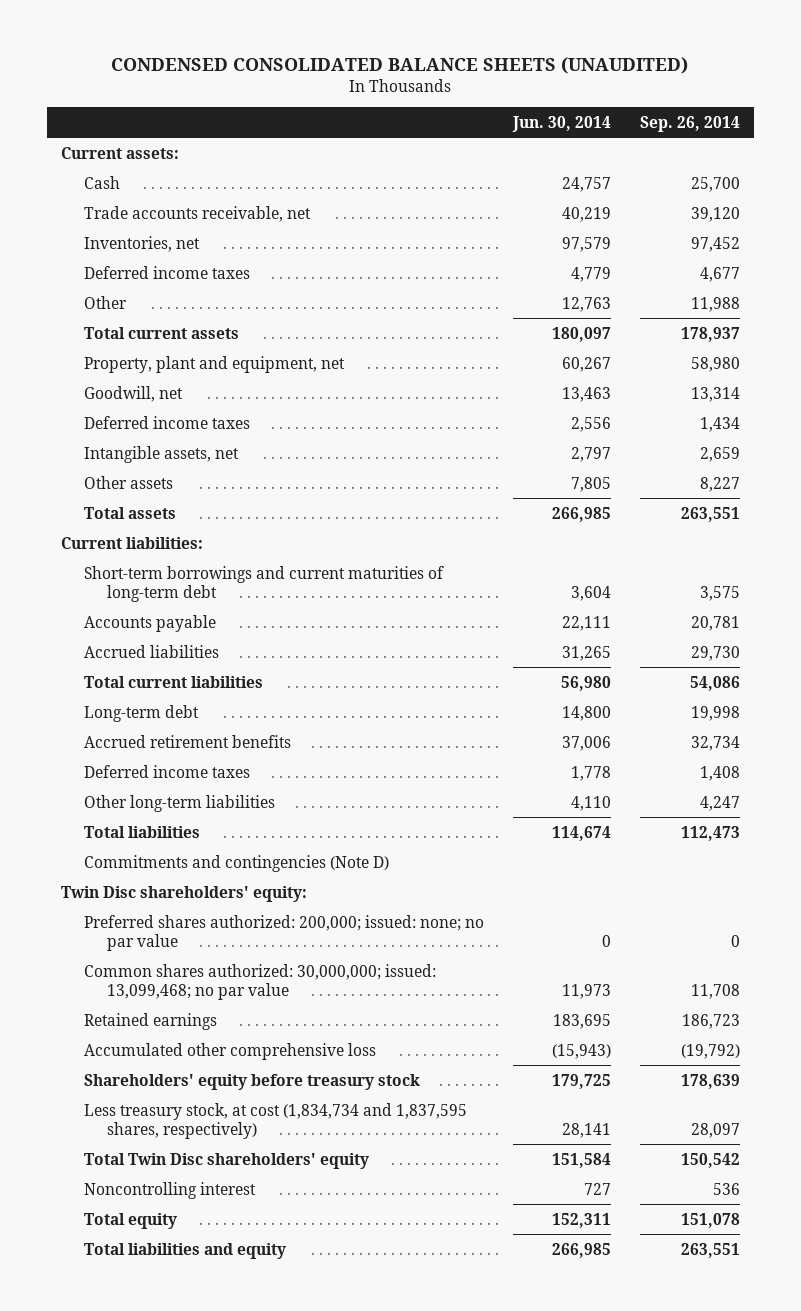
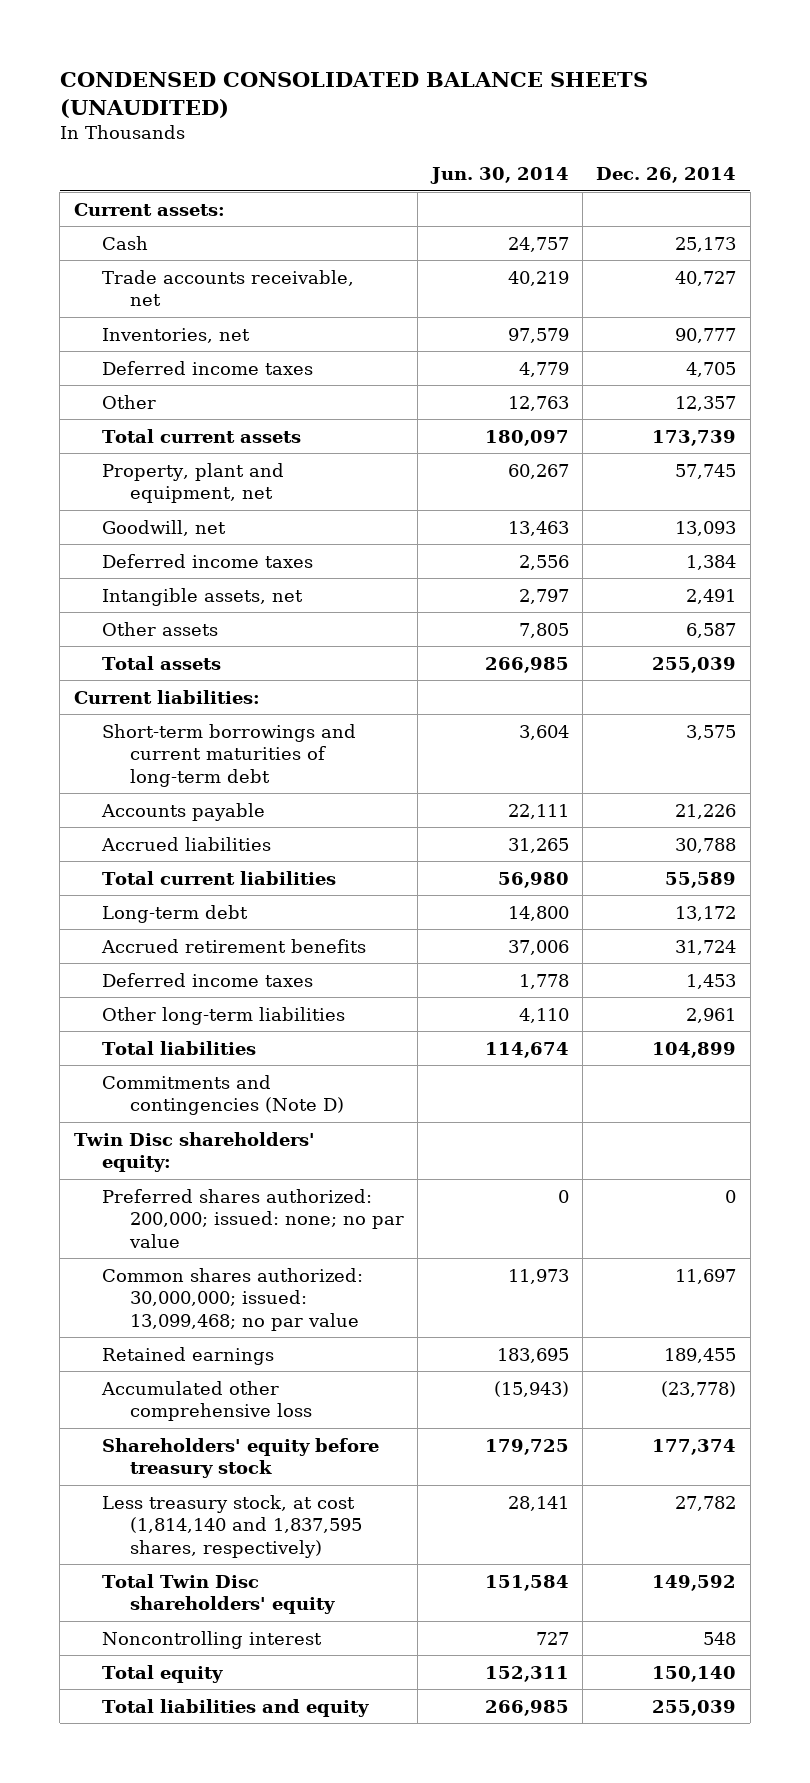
[639,115,740,132] Sep. 26, 2014 -> none
none -> [596,167,737,184] Dec. 26, 2014
[84,1102,468,1139] Less treasury stock, at cost (1,834,734 and 1,837,595 shares, respectively) -> [101,1494,362,1558] Less treasury stock, at cost (1,814,140 and 1,837,595 shares, respectively)

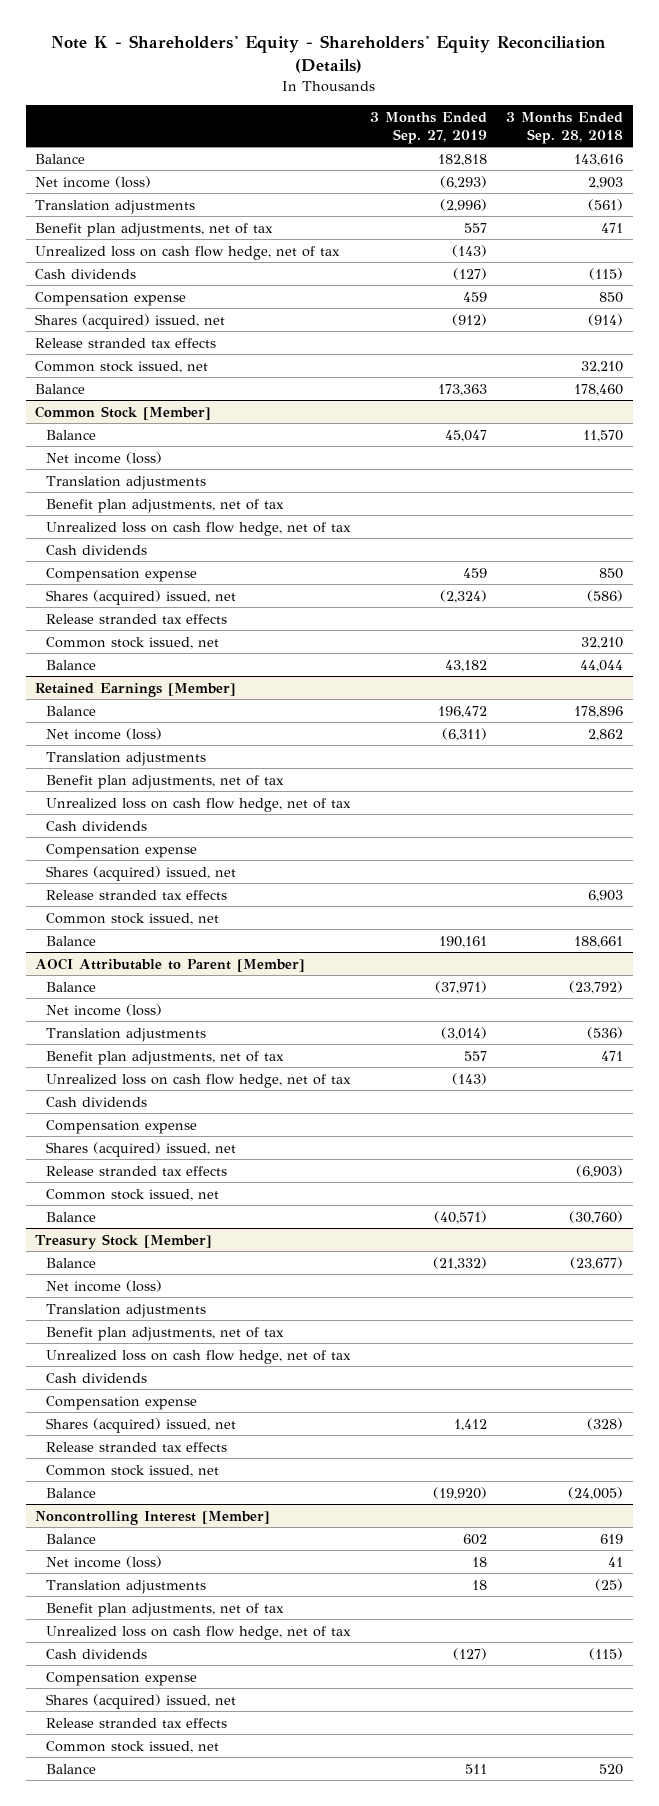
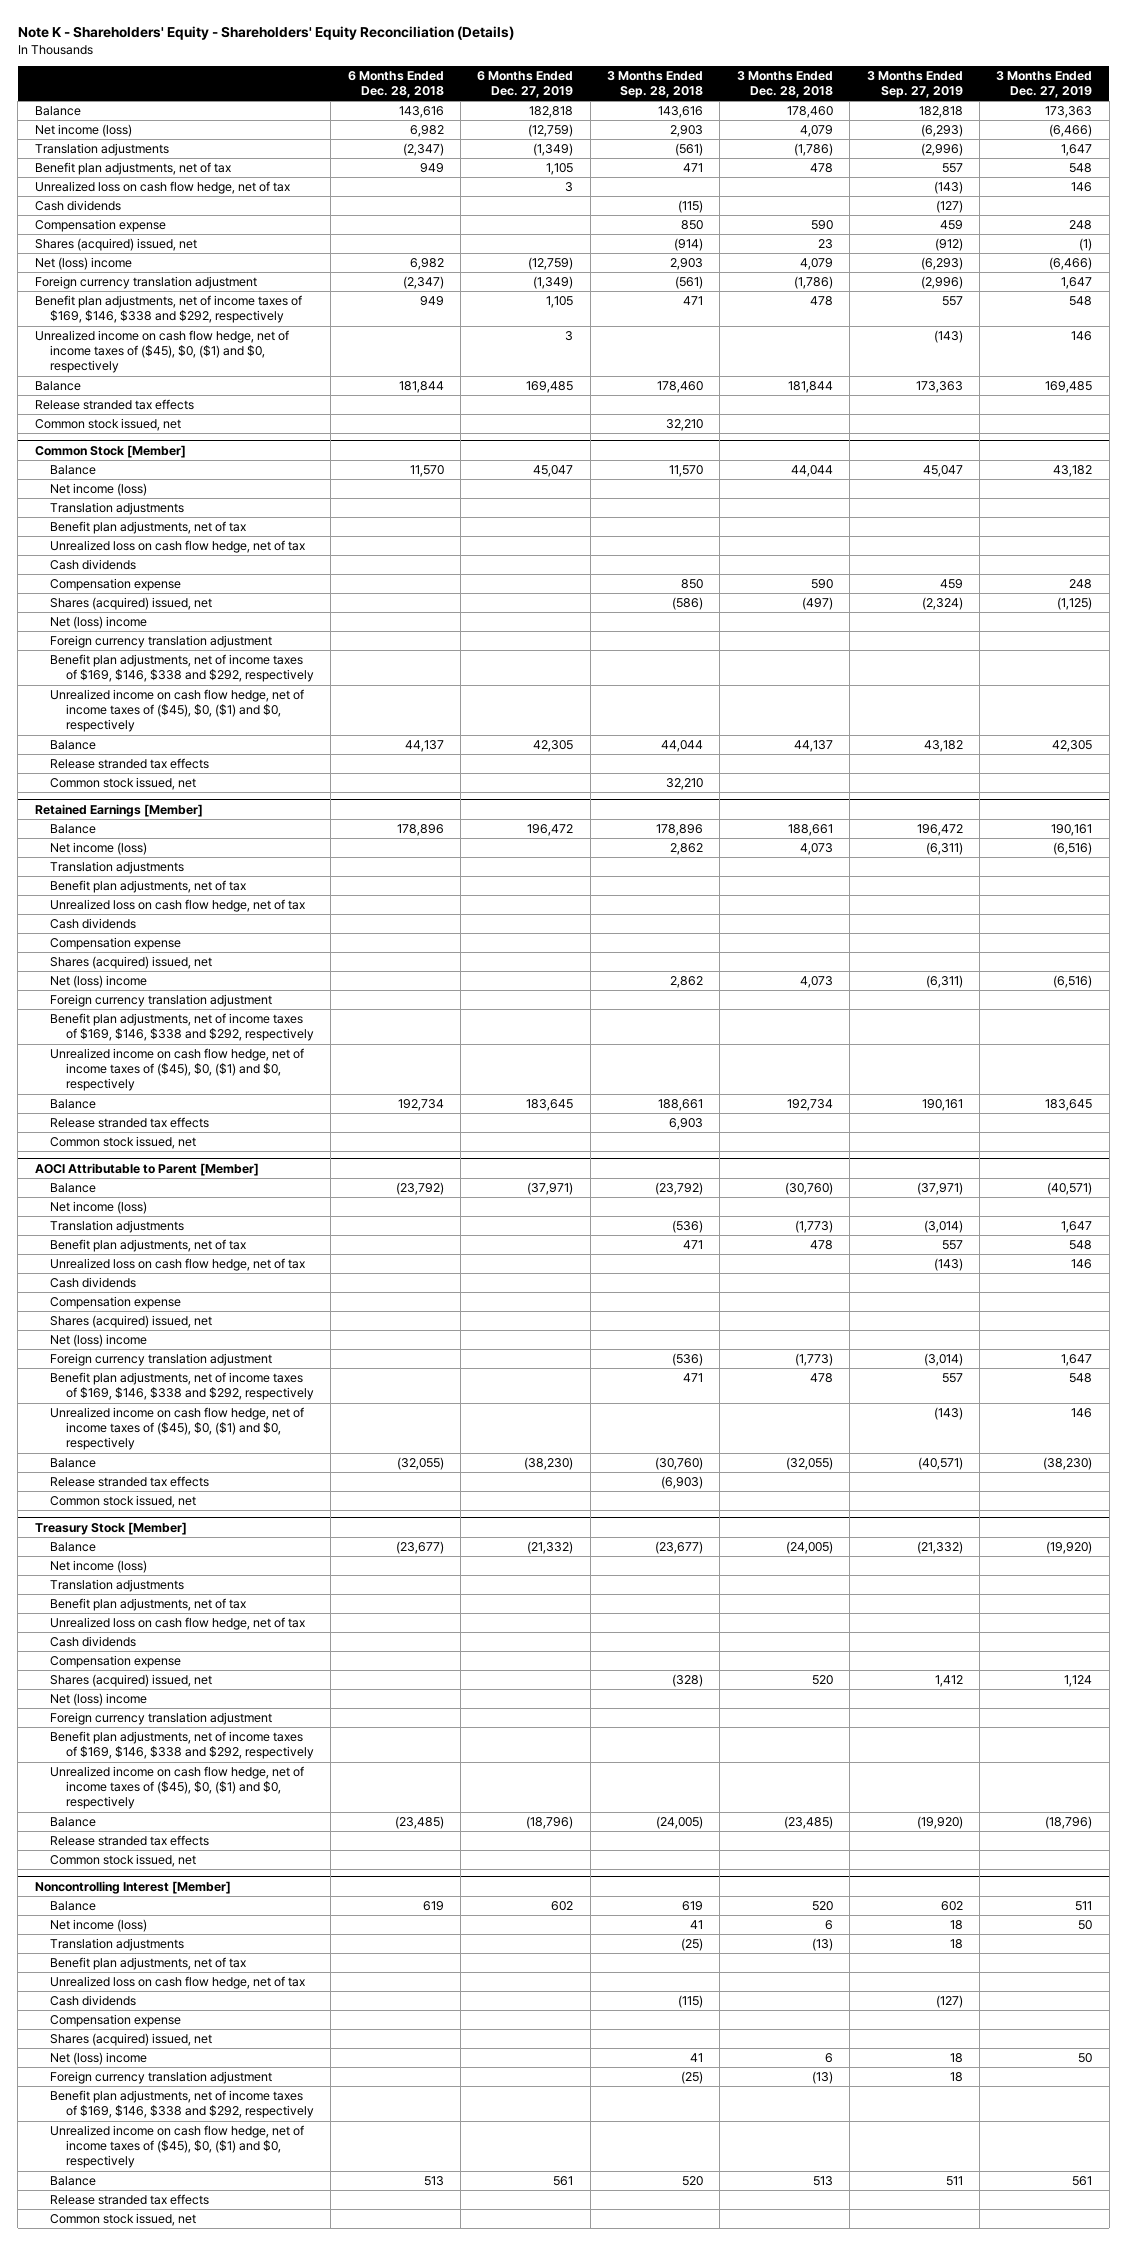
none -> [347,70,444,99] 6 Months Ended Dec. 28, 2018
none -> [477,70,574,99] 6 Months Ended Dec. 27, 2019
none -> [736,70,833,99] 3 Months Ended Dec. 28, 2018
none -> [996,70,1093,99] 3 Months Ended Dec. 27, 2019
none -> [34,257,132,271] Net (loss) income
none -> [34,276,257,290] Foreign currency translation adjustment
none -> [34,295,302,324] Benefit plan adjustments, net of income taxes of $169, $146, $338 and $292, respectively
none -> [34,330,289,374] Unrealized income on cash flow hedge, net of income taxes of ($45), $0, ($1) and $0, respectively
[35,383,86,394] Balance -> [34,381,81,392] Balance
none -> [50,616,148,630] Net (loss) income
none -> [50,635,273,649] Foreign currency translation adjustment
none -> [50,654,314,683] Benefit plan adjustments, net of income taxes of $169, $146, $338 and $292, respectively
none -> [50,689,305,733] Unrealized income on cash flow hedge, net of income taxes of ($45), $0, ($1) and $0, respectively
[46,659,97,670] Balance -> [50,740,97,751] Balance
none -> [50,975,148,989] Net (loss) income
none -> [50,994,273,1008] Foreign currency translation adjustment
none -> [50,1013,314,1042] Benefit plan adjustments, net of income taxes of $169, $146, $338 and $292, respectively
none -> [50,1048,305,1092] Unrealized income on cash flow hedge, net of income taxes of ($45), $0, ($1) and $0, respectively
[46,935,97,946] Balance -> [50,1099,97,1110] Balance
none -> [50,1334,148,1348] Net (loss) income
none -> [50,1353,273,1367] Foreign currency translation adjustment
none -> [50,1372,314,1401] Benefit plan adjustments, net of income taxes of $169, $146, $338 and $292, respectively
none -> [50,1407,305,1451] Unrealized income on cash flow hedge, net of income taxes of ($45), $0, ($1) and $0, respectively
[46,1211,97,1222] Balance -> [50,1458,97,1469] Balance
none -> [50,1693,148,1707] Net (loss) income
none -> [50,1712,273,1726] Foreign currency translation adjustment
none -> [50,1731,314,1760] Benefit plan adjustments, net of income taxes of $169, $146, $338 and $292, respectively
none -> [50,1766,305,1810] Unrealized income on cash flow hedge, net of income taxes of ($45), $0, ($1) and $0, respectively
[46,1487,97,1498] Balance -> [50,1817,97,1828] Balance
none -> [50,2052,148,2066] Net (loss) income
none -> [50,2071,273,2085] Foreign currency translation adjustment
none -> [50,2090,314,2119] Benefit plan adjustments, net of income taxes of $169, $146, $338 and $292, respectively
none -> [50,2125,305,2169] Unrealized income on cash flow hedge, net of income taxes of ($45), $0, ($1) and $0, respectively
[46,1763,97,1774] Balance -> [50,2176,97,2187] Balance

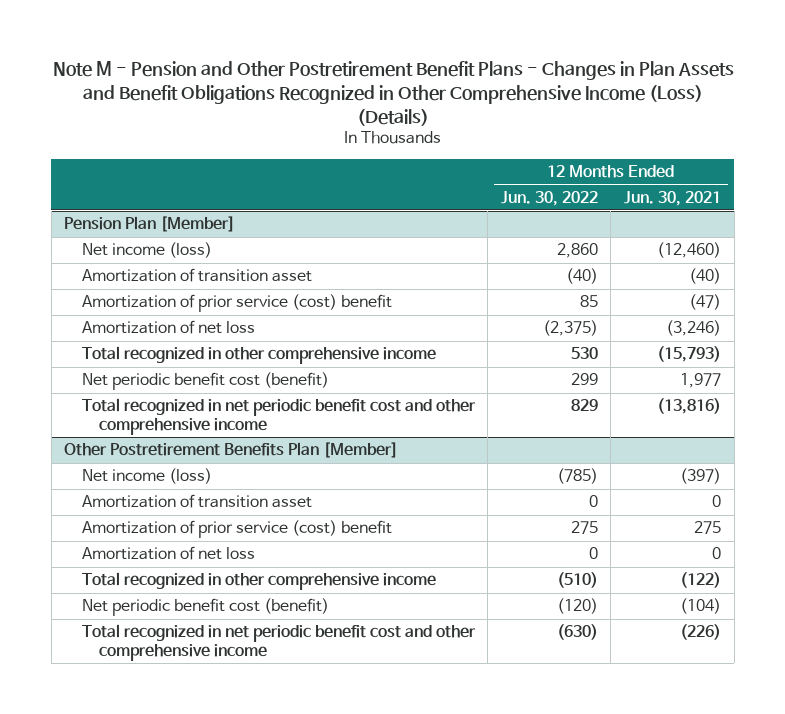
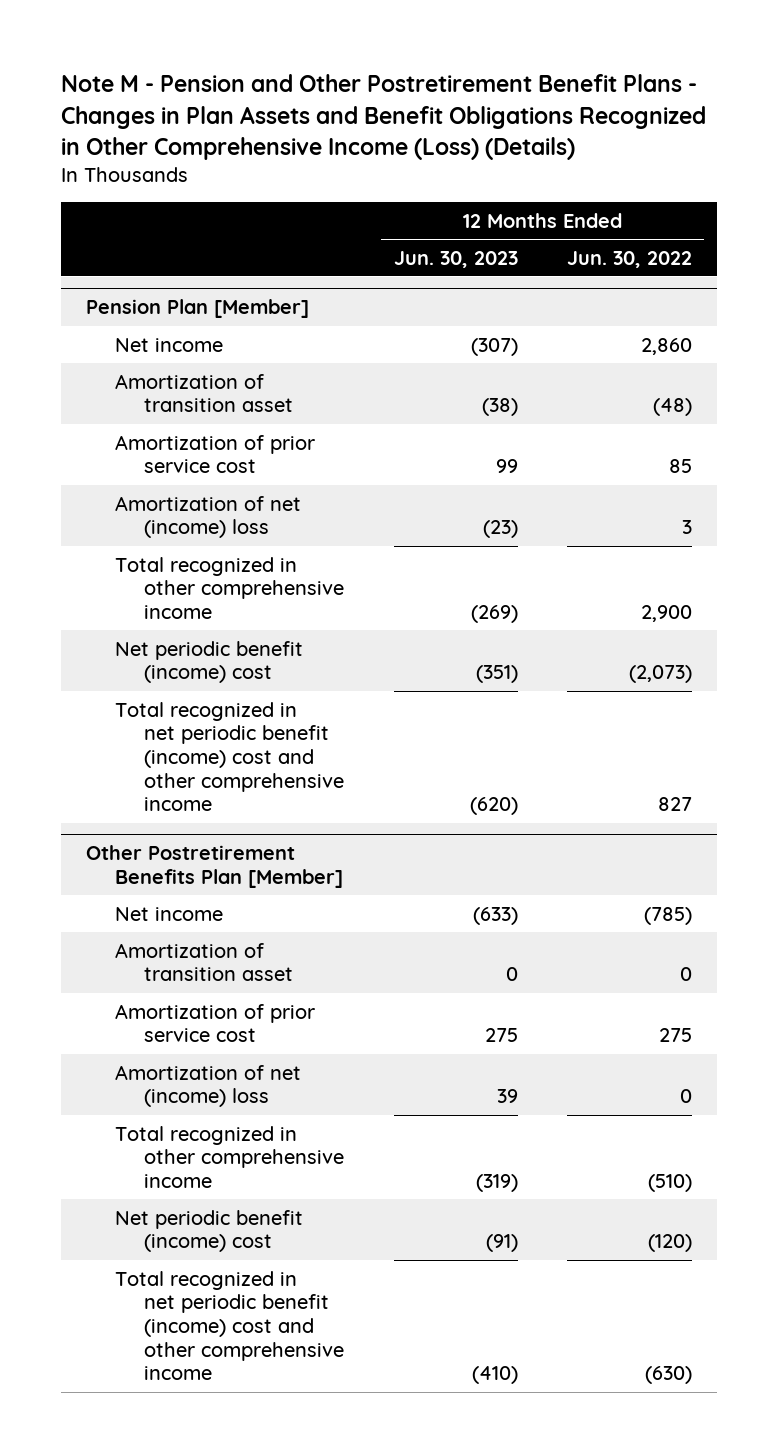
[624,190,722,206] Jun. 30, 2021 -> none
none -> [393,250,518,268] Jun. 30, 2023
[81,242,212,259] Net income (loss) -> [115,337,224,352] Net income
[565,268,598,285] (40) -> [652,398,692,417] (48)
[81,294,392,313] Amortization of prior service (cost) benefit -> [115,434,316,474] Amortization of prior service cost
[81,320,255,335] Amortization of net loss -> [115,495,302,539] Amortization of net (income) loss
[542,320,598,337] (2,375) -> [681,520,692,535] 3
[570,347,598,360] 530 -> [640,604,692,622] 2,900
[81,372,329,391] Net periodic benefit cost (benefit) -> [115,640,304,684] Net periodic benefit (income) cost
[570,373,598,386] 299 -> [628,665,692,684] (2,073)
[81,398,476,436] Total recognized in net periodic benefit cost and other comprehensive income -> [115,701,345,812] Total recognized in net periodic benefit (income) cost and other comprehensive income
[570,399,598,412] 829 -> [657,797,692,812] 827
[81,468,212,485] Net income (loss) -> [115,906,224,921] Net income
[81,520,392,539] Amortization of prior service (cost) benefit -> [115,1003,316,1043] Amortization of prior service cost
[81,546,255,561] Amortization of net loss -> [115,1064,302,1108] Amortization of net (income) loss
[81,598,329,617] Net periodic benefit cost (benefit) -> [115,1209,304,1253] Net periodic benefit (income) cost
[81,624,476,662] Total recognized in net periodic benefit cost and other comprehensive income -> [115,1270,345,1381] Total recognized in net periodic benefit (income) cost and other comprehensive income

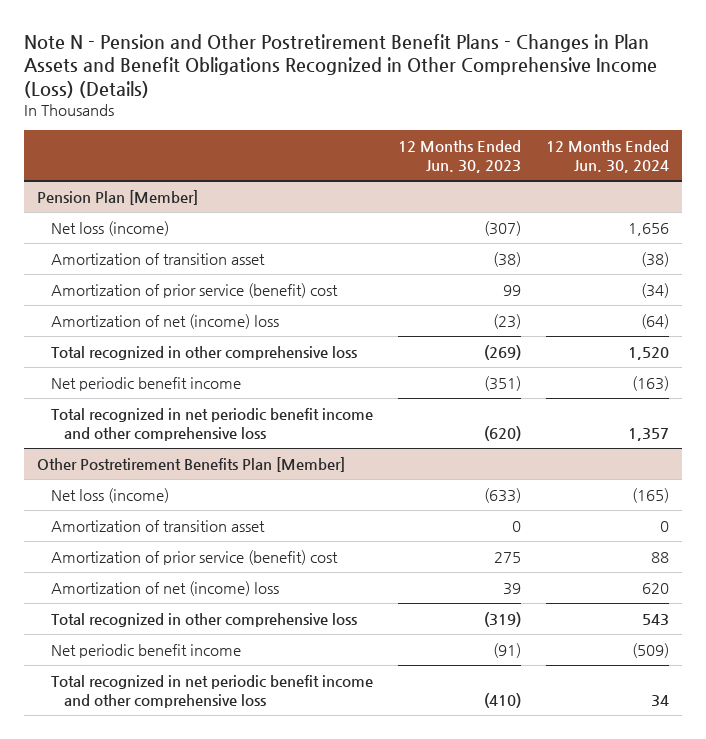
[61,74,707,160] Note M - Pension and Other Postretirement Benefit Plans - Changes in Plan Assets and Benefit Obligations Recognized in Other Comprehensive Income (Loss) (Details) -> [24,33,658,98] Note N - Pension and Other Postretirement Benefit Plans - Changes in Plan Assets and Benefit Obligations Recognized in Other Comprehensive Income (Loss) (Details)
[566,250,692,268] Jun. 30, 2022 -> none
none -> [546,139,670,174] 12 Months Ended Jun. 30, 2024
[115,337,224,352] Net income -> [50,220,169,236] Net loss (income)
[115,434,316,474] Amortization of prior service cost -> [50,282,338,298] Amortization of prior service (benefit) cost
[115,556,345,619] Total recognized in other comprehensive income -> [50,345,357,360] Total recognized in other comprehensive loss
[115,640,304,684] Net periodic benefit (income) cost -> [50,376,241,391] Net periodic benefit income
[115,701,345,812] Total recognized in net periodic benefit (income) cost and other comprehensive income -> [50,407,373,442] Total recognized in net periodic benefit income and other comprehensive loss
[115,906,224,921] Net income -> [50,487,169,503] Net loss (income)
[115,1003,316,1043] Amortization of prior service cost -> [50,549,338,565] Amortization of prior service (benefit) cost
[115,1125,345,1188] Total recognized in other comprehensive income -> [50,612,357,627] Total recognized in other comprehensive loss
[115,1209,304,1253] Net periodic benefit (income) cost -> [50,643,241,658] Net periodic benefit income
[115,1270,345,1381] Total recognized in net periodic benefit (income) cost and other comprehensive income -> [50,674,373,709] Total recognized in net periodic benefit income and other comprehensive loss

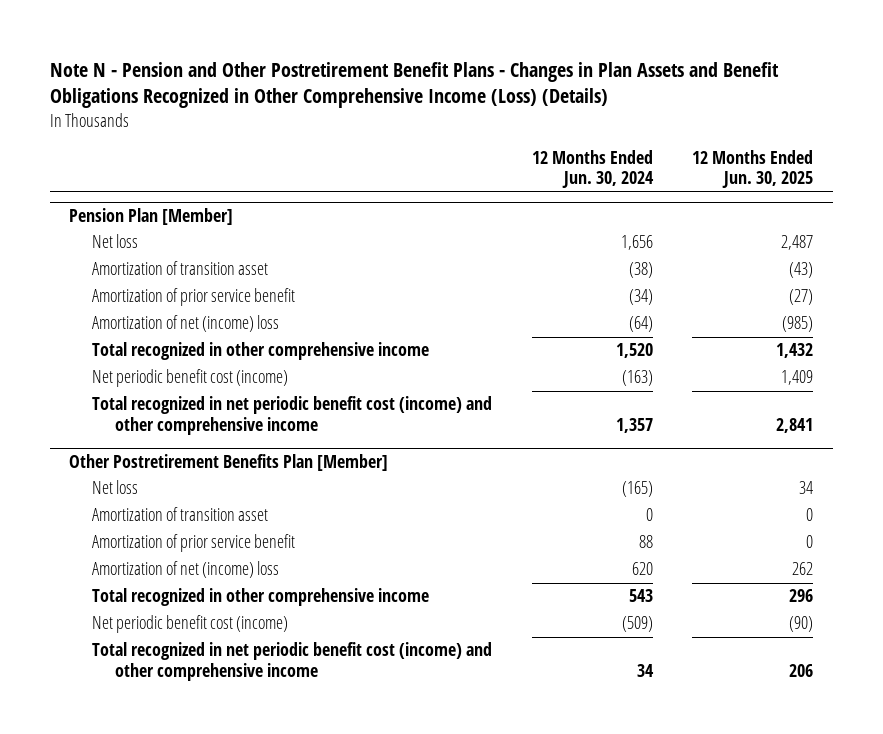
[397,139,521,174] 12 Months Ended Jun. 30, 2023 -> none
none -> [692,149,814,189] 12 Months Ended Jun. 30, 2025
[50,220,169,236] Net loss (income) -> [92,234,139,249] Net loss
[50,282,338,298] Amortization of prior service (benefit) cost -> [92,288,296,307] Amortization of prior service benefit
[50,345,357,360] Total recognized in other comprehensive loss -> [92,342,430,361] Total recognized in other comprehensive income
[50,376,241,391] Net periodic benefit income -> [92,369,289,388] Net periodic benefit cost (income)
[50,407,373,442] Total recognized in net periodic benefit income and other comprehensive loss -> [92,396,493,435] Total recognized in net periodic benefit cost (income) and other comprehensive income
[50,487,169,503] Net loss (income) -> [92,480,139,495] Net loss
[50,549,338,565] Amortization of prior service (benefit) cost -> [92,534,296,553] Amortization of prior service benefit
[50,612,357,627] Total recognized in other comprehensive loss -> [92,588,430,607] Total recognized in other comprehensive income
[50,643,241,658] Net periodic benefit income -> [92,615,289,634] Net periodic benefit cost (income)
[50,674,373,709] Total recognized in net periodic benefit income and other comprehensive loss -> [92,642,493,681] Total recognized in net periodic benefit cost (income) and other comprehensive income

